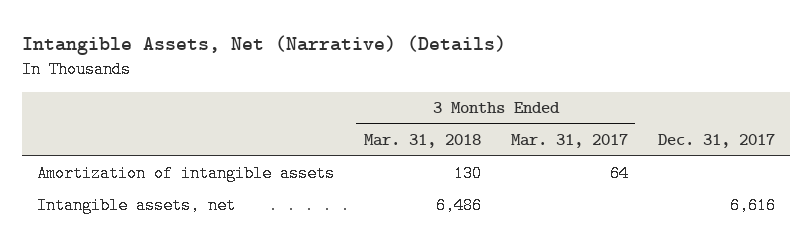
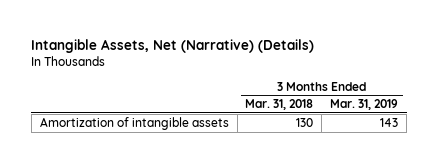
[510,134,628,149] Mar. 31, 2017 -> none
[657,134,775,149] Dec. 31, 2017 -> none
none -> [330,99,399,111] Mar. 31, 2019
[36,197,236,215] Intangible assets, net -> none

